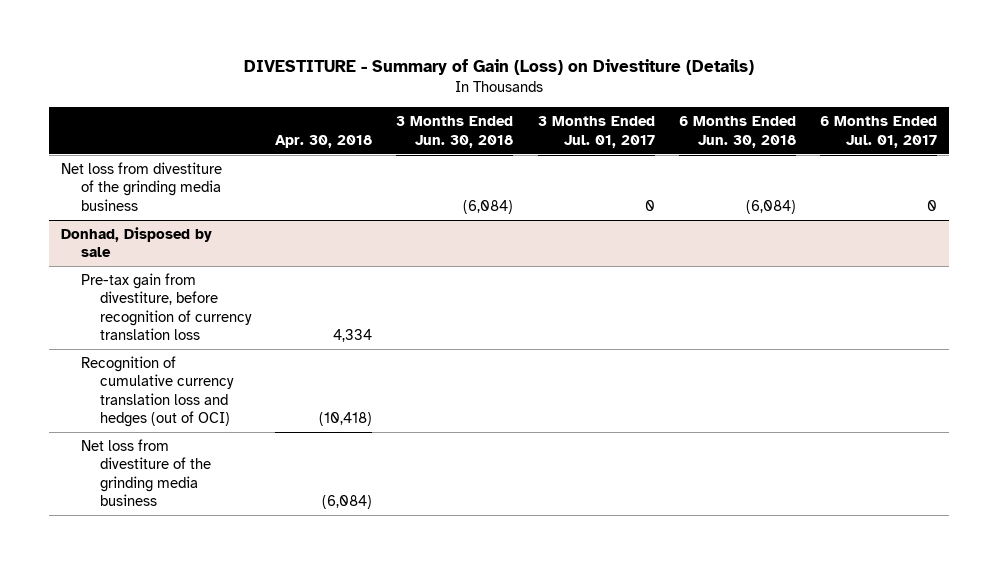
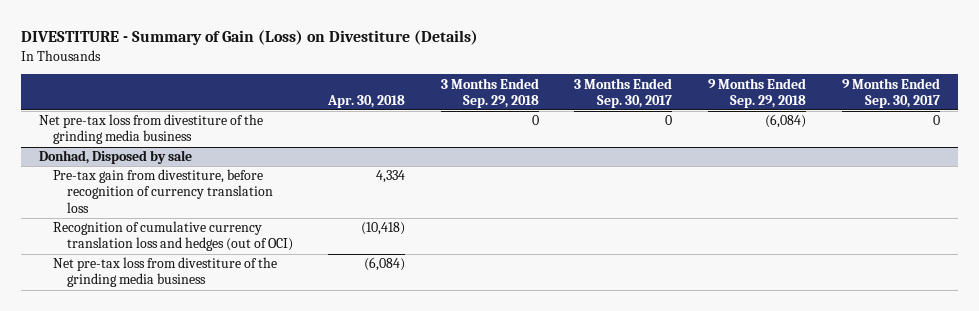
[396,116,514,148] 3 Months Ended Jun. 30, 2018 -> none
[537,116,655,148] 3 Months Ended Jul. 01, 2017 -> none
[678,116,796,148] 6 Months Ended Jun. 30, 2018 -> none
[819,116,937,148] 6 Months Ended Jul. 01, 2017 -> none
none -> [440,77,539,108] 3 Months Ended Sep. 29, 2018
none -> [574,77,673,108] 3 Months Ended Sep. 30, 2017
none -> [708,77,807,108] 9 Months Ended Sep. 29, 2018
none -> [841,77,940,108] 9 Months Ended Sep. 30, 2017
[60,161,222,211] Net loss from divestiture of the grinding media business -> [38,114,263,145] Net pre-tax loss from divestiture of the grinding media business
[80,438,212,507] Net loss from divestiture of the grinding media business -> [52,257,277,288] Net pre-tax loss from divestiture of the grinding media business

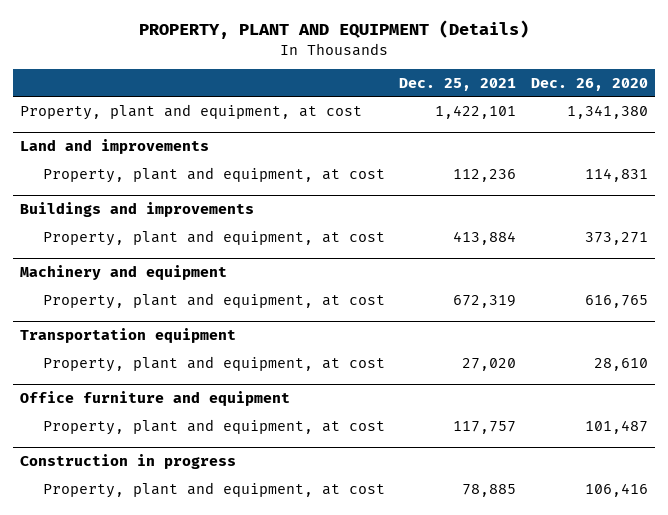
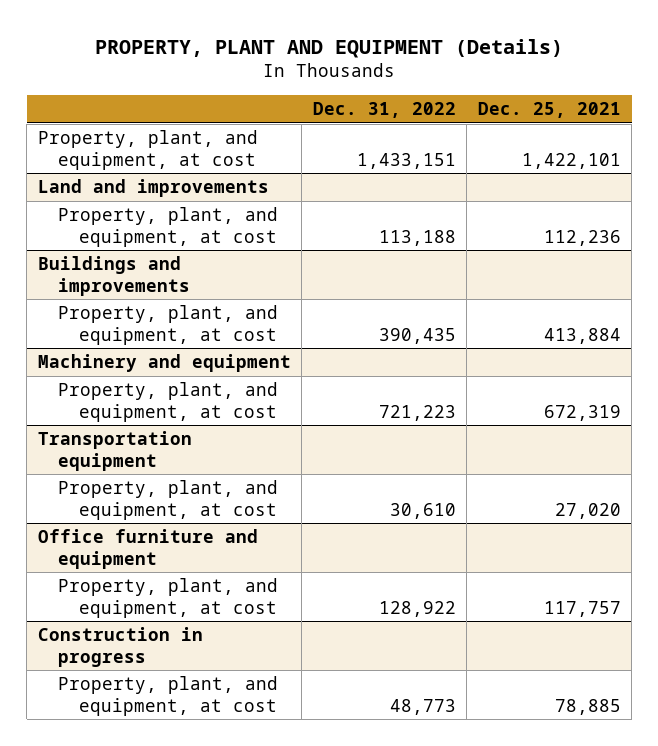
[531,77,649,91] Dec. 26, 2020 -> none
none -> [312,102,456,119] Dec. 31, 2022
[20,103,363,120] Property, plant and equipment, at cost -> [37,130,258,170] Property, plant, and equipment, at cost
[42,166,385,183] Property, plant and equipment, at cost -> [58,207,279,247] Property, plant, and equipment, at cost
[42,229,385,246] Property, plant and equipment, at cost -> [58,305,279,345] Property, plant, and equipment, at cost
[42,292,385,309] Property, plant and equipment, at cost -> [58,382,279,422] Property, plant, and equipment, at cost
[42,355,385,372] Property, plant and equipment, at cost -> [58,480,279,520] Property, plant, and equipment, at cost
[42,418,385,435] Property, plant and equipment, at cost -> [58,578,279,618] Property, plant, and equipment, at cost
[42,481,385,498] Property, plant and equipment, at cost -> [58,676,279,716] Property, plant, and equipment, at cost

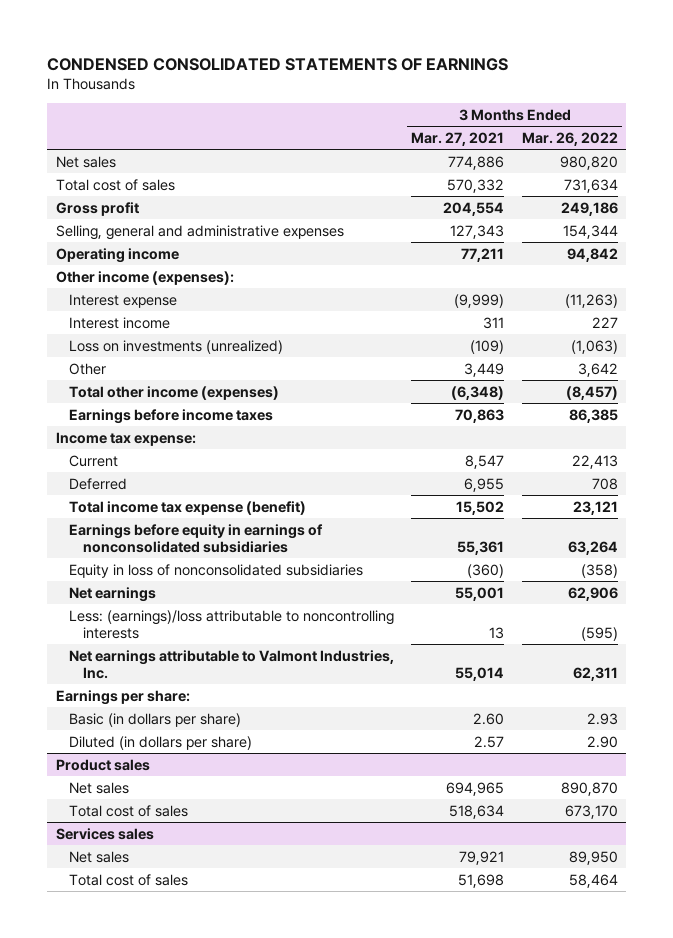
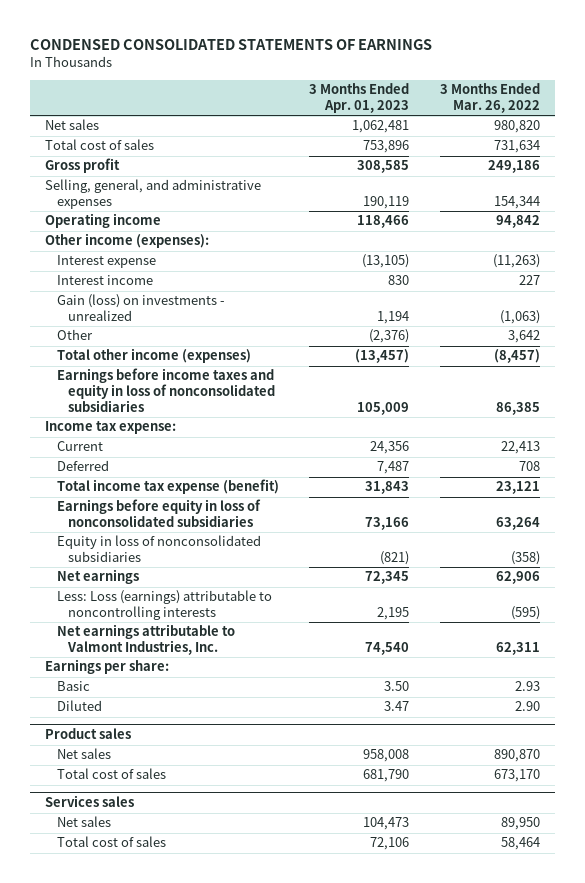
[411,132,505,147] Mar. 27, 2021 -> none
none -> [309,83,410,113] 3 Months Ended Apr. 01, 2023
[55,224,344,240] Selling, general and administrative expenses -> [44,179,261,210] Selling, general, and administrative expenses
[69,339,284,354] Loss on investments (unrealized) -> [56,294,225,322] Gain (loss) on investments - unrealized
[69,408,274,424] Earnings before income taxes -> [56,368,276,412] Earnings before income taxes and equity in loss of nonconsolidated subsidiaries
[69,523,324,554] Earnings before equity in earnings of nonconsolidated subsidiaries -> [56,499,261,528] Earnings before equity in loss of nonconsolidated subsidiaries
[69,609,395,640] Less: (earnings)/loss attributable to noncontrolling interests -> [56,590,272,621] Less: Loss (earnings) attributable to noncontrolling interests
[69,712,242,727] Basic (in dollars per share) -> [56,681,90,692] Basic
[69,735,253,750] Diluted (in dollars per share) -> [56,700,102,712] Diluted

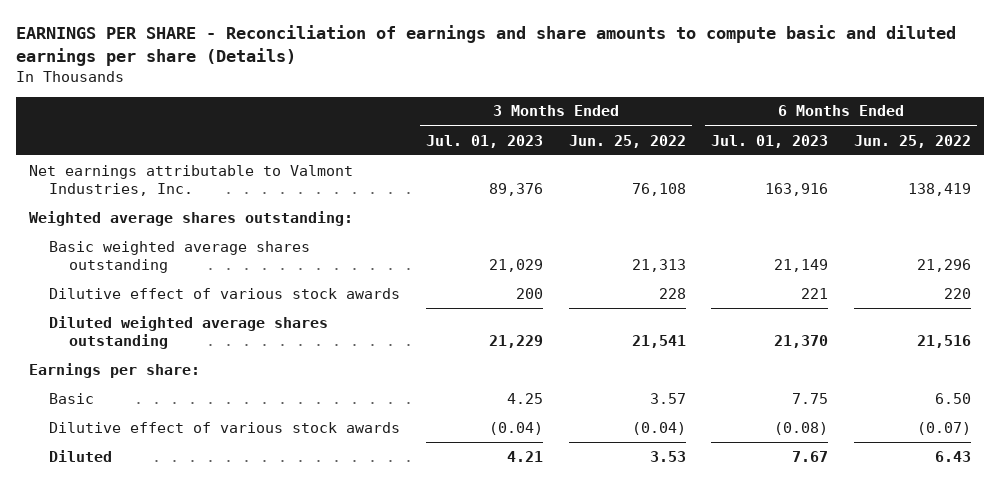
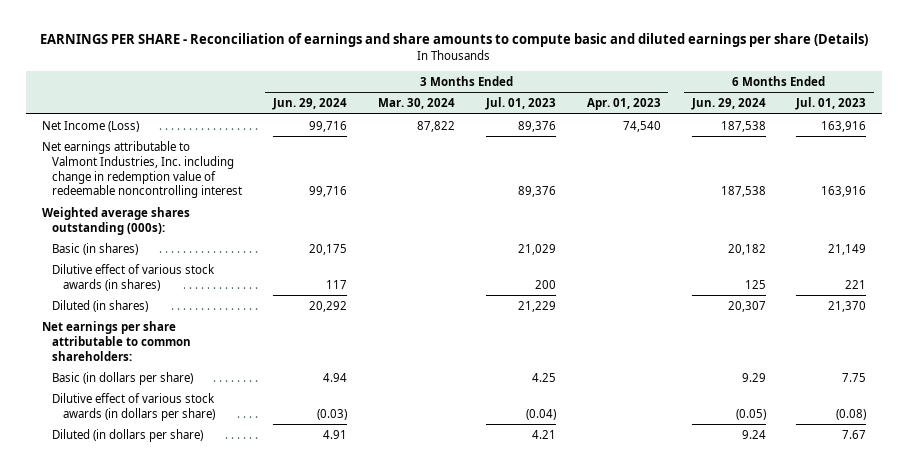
[568,134,686,148] Jun. 25, 2022 -> none
[853,134,971,148] Jun. 25, 2022 -> none
none -> [272,98,348,111] Jun. 29, 2024
none -> [378,98,456,110] Mar. 30, 2024
none -> [586,98,661,111] Apr. 01, 2023
none -> [690,98,766,111] Jun. 29, 2024
none -> [41,120,139,132] Net Income (Loss)
[29,164,354,197] Net earnings attributable to Valmont Industries, Inc. -> [41,140,243,199] Net earnings attributable to Valmont Industries, Inc. including change in redemption value of redeemable noncontrolling interest
[29,210,354,226] Weighted average shares outstanding: -> [41,206,190,235] Weighted average shares outstanding (000s):
[49,240,311,274] Basic weighted average shares outstanding -> [52,242,139,255] Basic (in shares)
[49,287,401,299] Dilutive effect of various stock awards -> [52,263,216,291] Dilutive effect of various stock awards (in shares)
[49,315,329,350] Diluted weighted average shares outstanding -> [52,299,149,312] Diluted (in shares)
[29,362,201,378] Earnings per share: -> [41,320,192,361] Net earnings per share attributable to common shareholders:
[49,392,95,404] Basic -> [52,371,194,385] Basic (in dollars per share)
[49,421,401,433] Dilutive effect of various stock awards -> [52,392,216,421] Dilutive effect of various stock awards (in dollars per share)
[49,449,113,462] Diluted -> [52,428,204,442] Diluted (in dollars per share)

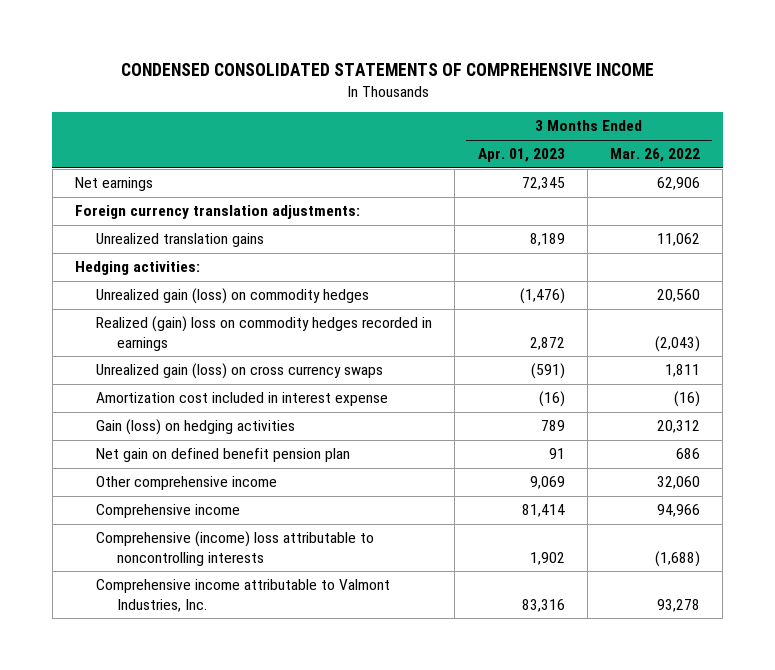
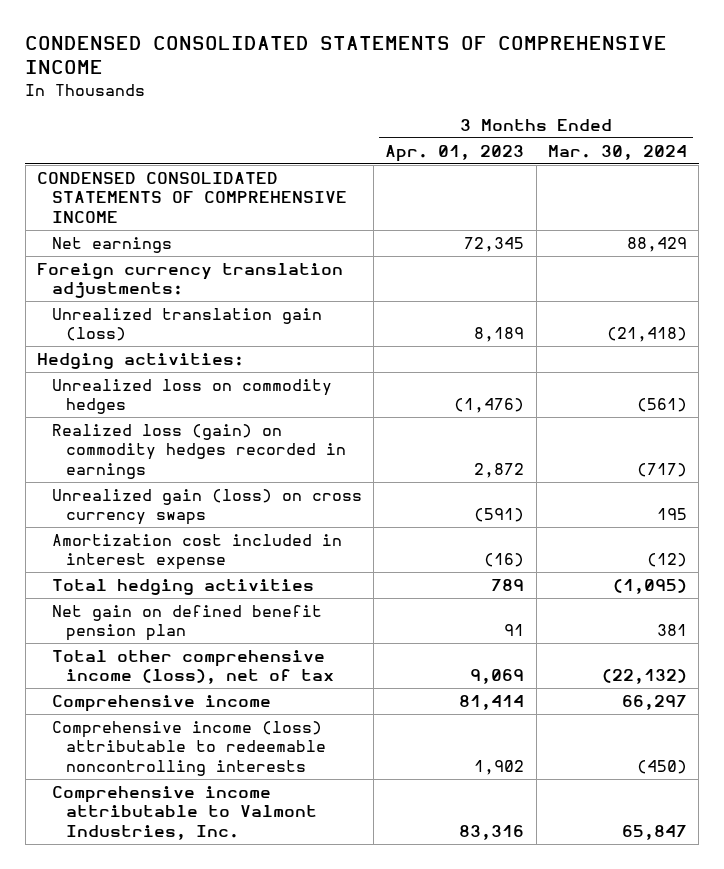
[610,148,701,163] Mar. 26, 2022 -> none
none -> [547,144,687,160] Mar. 30, 2024
none -> [36,171,347,223] CONDENSED CONSOLIDATED STATEMENTS OF COMPREHENSIVE INCOME
[95,233,264,248] Unrealized translation gains -> [51,307,322,342] Unrealized translation gain (loss)
[95,288,369,305] Unrealized gain (loss) on commodity hedges -> [51,378,332,415] Unrealized loss on commodity hedges
[95,316,432,351] Realized (gain) loss on commodity hedges recorded in earnings -> [51,423,347,479] Realized loss (gain) on commodity hedges recorded in earnings
[95,419,295,436] Gain (loss) on hedging activities -> [51,578,314,595] Total hedging activities
[95,476,277,491] Other comprehensive income -> [51,649,335,685] Total other comprehensive income (loss), net of tax
[95,531,374,566] Comprehensive (income) loss attributable to noncontrolling interests -> [51,720,327,776] Comprehensive income (loss) attributable to redeemable noncontrolling interests

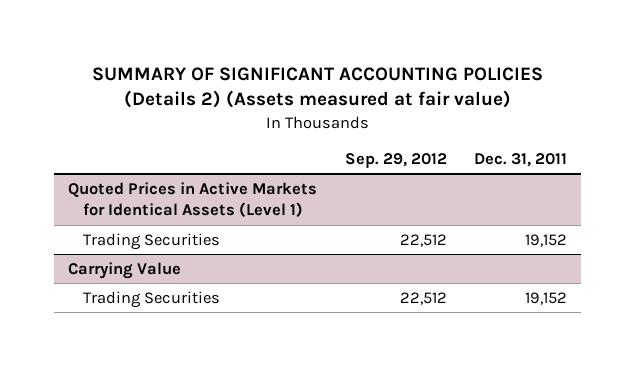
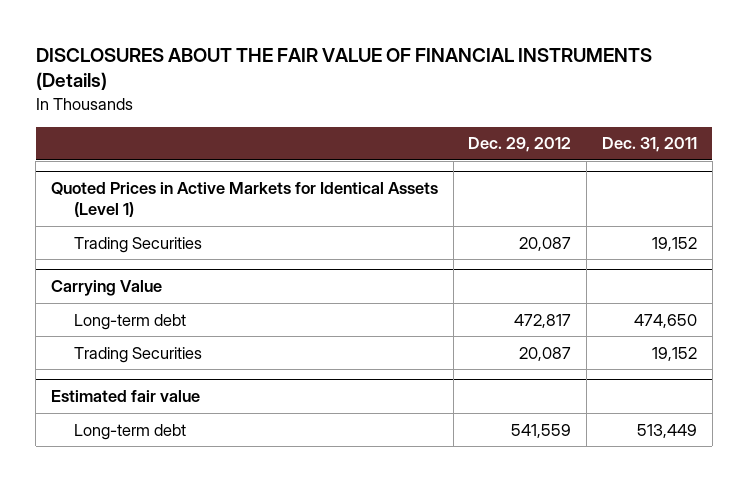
[91,66,543,109] SUMMARY OF SIGNIFICANT ACCOUNTING POLICIES (Details 2) (Assets measured at fair value) -> [35,47,652,91] DISCLOSURES ABOUT THE FAIR VALUE OF FINANCIAL INSTRUMENTS (Details)
[344,152,447,168] Sep. 29, 2012 -> none
none -> [468,137,572,153] Dec. 29, 2012
none -> [73,313,186,330] Long-term debt
none -> [50,390,200,403] Estimated fair value
none -> [73,423,186,440] Long-term debt

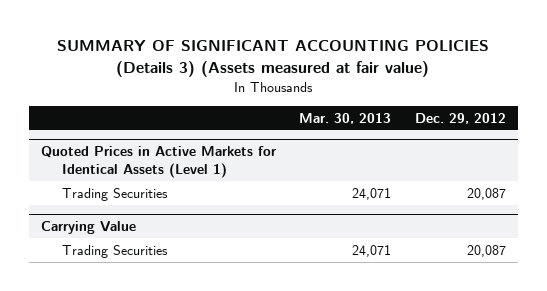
[35,47,652,91] DISCLOSURES ABOUT THE FAIR VALUE OF FINANCIAL INSTRUMENTS (Details) -> [57,39,490,77] SUMMARY OF SIGNIFICANT ACCOUNTING POLICIES (Details 3) (Assets measured at fair value)
[601,137,697,153] Dec. 31, 2011 -> none
none -> [299,112,392,124] Mar. 30, 2013
[73,313,186,330] Long-term debt -> none
[50,390,200,403] Estimated fair value -> none
[73,423,186,440] Long-term debt -> none

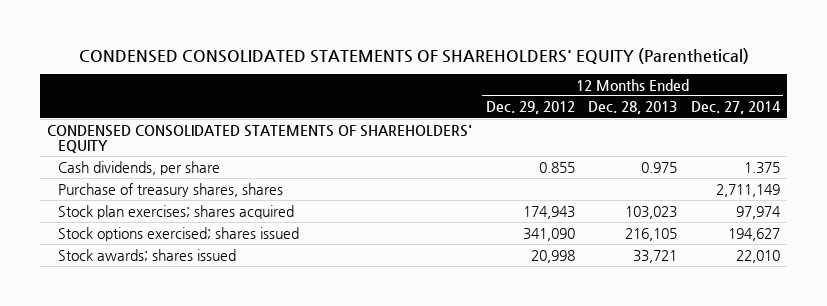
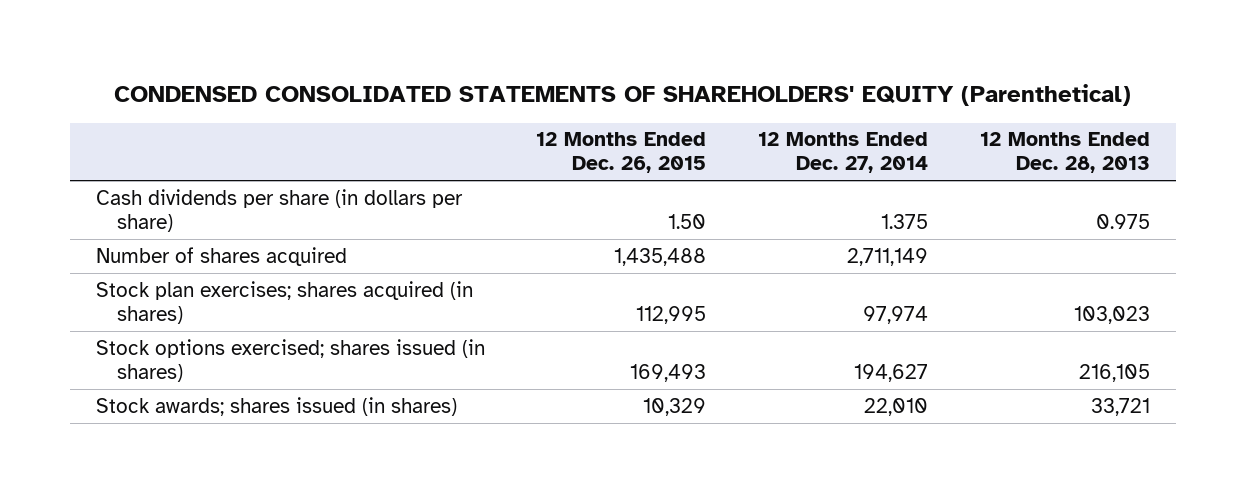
[485,101,575,115] Dec. 29, 2012 -> none
none -> [536,132,707,174] 12 Months Ended Dec. 26, 2015
[47,124,473,154] CONDENSED CONSOLIDATED STATEMENTS OF SHAREHOLDERS' EQUITY -> none
[57,160,220,175] Cash dividends, per share -> [95,188,463,232] Cash dividends per share (in dollars per share)
[57,182,283,197] Purchase of treasury shares, shares -> [95,246,347,266] Number of shares acquired
[57,204,294,219] Stock plan exercises; shares acquired -> [95,280,473,324] Stock plan exercises; shares acquired (in shares)
[57,226,299,241] Stock options exercised; shares issued -> [95,338,485,382] Stock options exercised; shares issued (in shares)
[57,248,236,261] Stock awards; shares issued -> [95,396,457,416] Stock awards; shares issued (in shares)

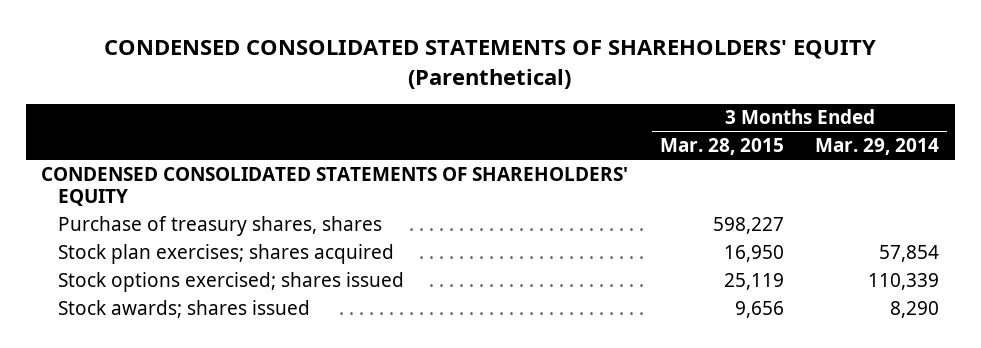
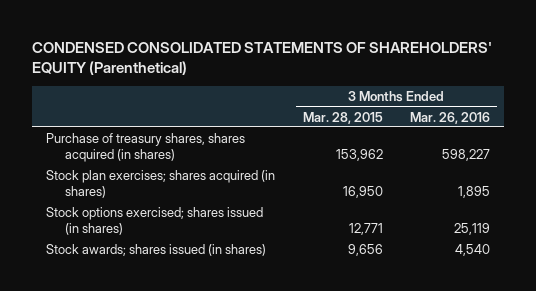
[815,138,940,156] Mar. 29, 2014 -> none
none -> [410,111,491,124] Mar. 26, 2016
[41,166,629,207] CONDENSED CONSOLIDATED STATEMENTS OF SHAREHOLDERS' EQUITY -> none
[57,215,382,236] Purchase of treasury shares, shares -> [46,133,246,163] Purchase of treasury shares, shares acquired (in shares)
[712,216,784,234] 598,227 -> [335,149,383,162] 153,962
[57,243,394,264] Stock plan exercises; shares acquired -> [46,170,276,199] Stock plan exercises; shares acquired (in shares)
[57,271,404,292] Stock options exercised; shares issued -> [46,207,264,236] Stock options exercised; shares issued (in shares)
[723,272,784,290] 25,119 -> [348,223,383,236] 12,771
[57,299,310,318] Stock awards; shares issued -> [46,244,267,257] Stock awards; shares issued (in shares)

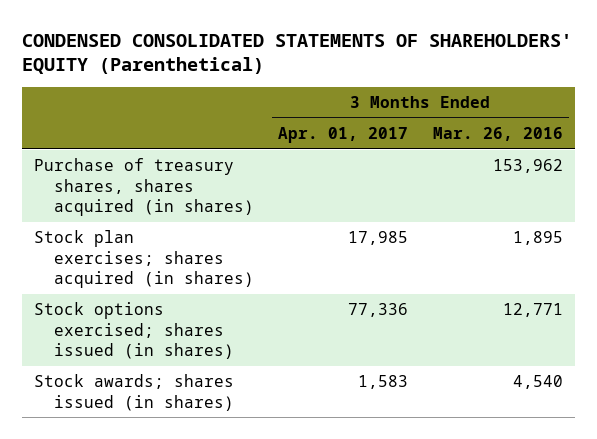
[302,111,383,124] Mar. 28, 2015 -> none
none -> [278,126,409,143] Apr. 01, 2017
[442,149,491,162] 598,227 -> [492,159,563,174] 153,962
[454,223,491,236] 25,119 -> [502,303,563,318] 12,771

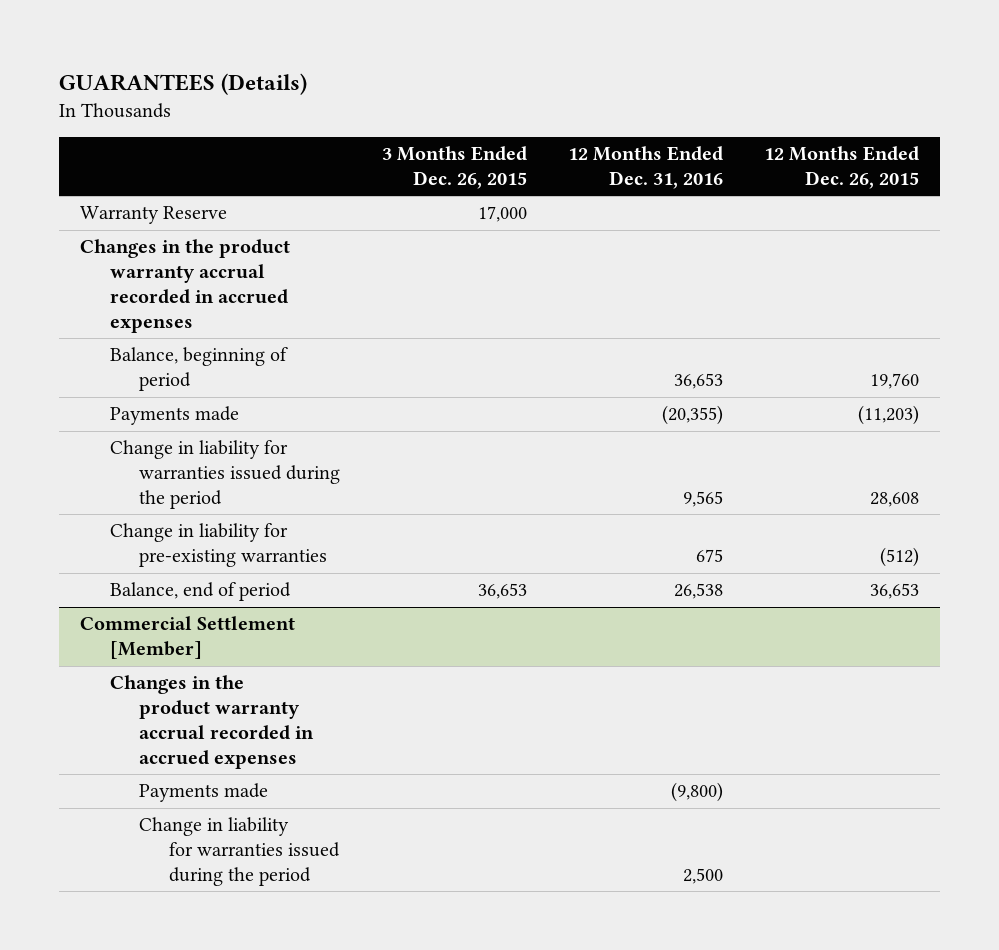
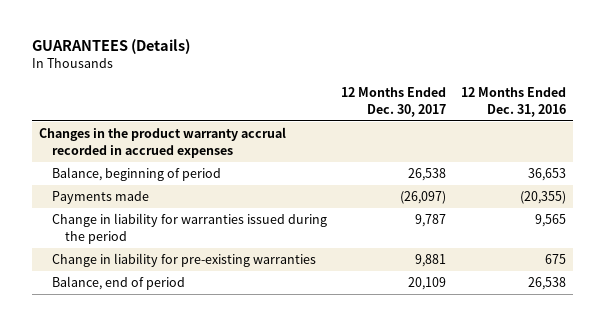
[381,145,527,189] 3 Months Ended Dec. 26, 2015 -> none
[764,145,920,189] 12 Months Ended Dec. 26, 2015 -> none
none -> [341,87,447,117] 12 Months Ended Dec. 30, 2017
[79,206,227,225] Warranty Reserve -> none
[79,616,295,660] Commercial Settlement [Member] -> none
[109,675,315,769] Changes in the product warranty accrual recorded in accrued expenses -> none
[139,783,269,803] Payments made -> none
[139,817,341,886] Change in liability for warranties issued during the period -> none

